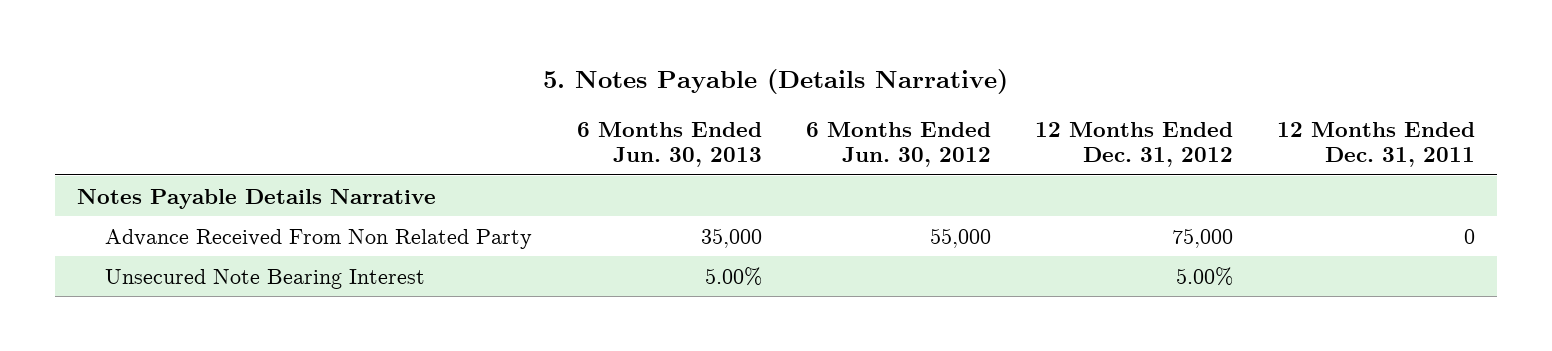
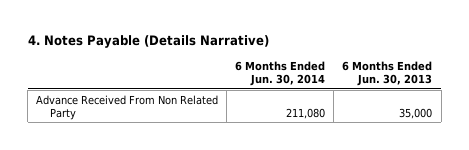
[543,69,1009,95] 5. Notes Payable (Details Narrative) -> [27,35,269,49] 4. Notes Payable (Details Narrative)
[805,121,991,167] 6 Months Ended Jun. 30, 2012 -> none
[1034,121,1233,167] 12 Months Ended Dec. 31, 2012 -> none
[1276,121,1475,167] 12 Months Ended Dec. 31, 2011 -> none
none -> [235,60,326,87] 6 Months Ended Jun. 30, 2014
[77,188,437,209] Notes Payable Details Narrative -> none
[105,268,426,289] Unsecured Note Bearing Interest -> none

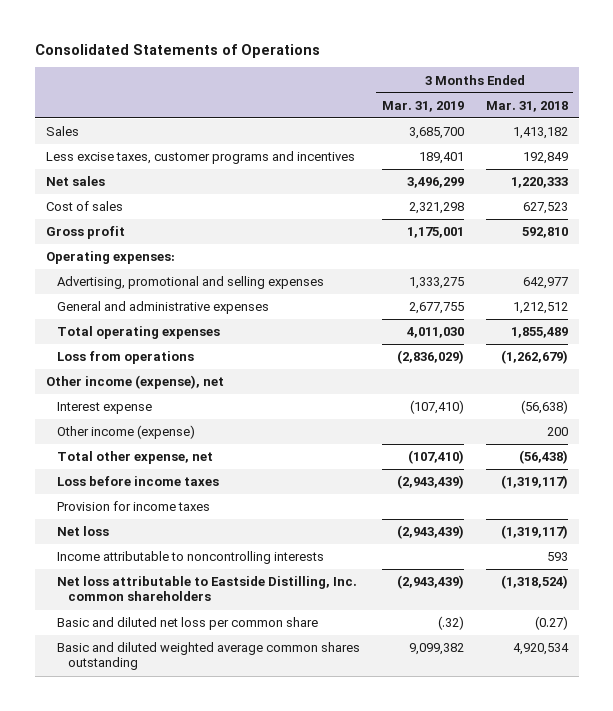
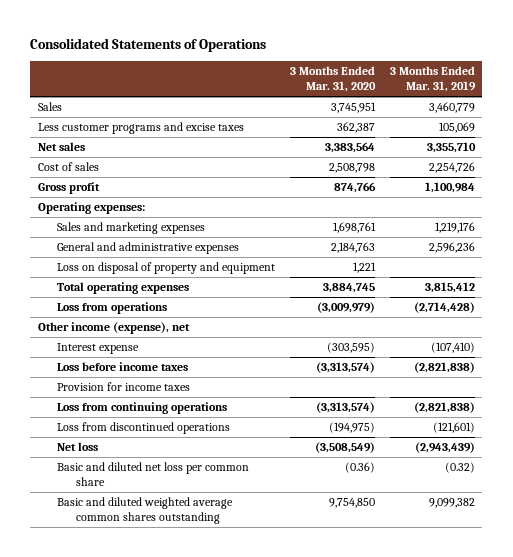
[485,100,568,112] Mar. 31, 2018 -> none
none -> [289,66,376,93] 3 Months Ended Mar. 31, 2020
[408,127,464,140] 3,685,700 -> [428,102,475,114] 3,460,779
[45,151,355,165] Less excise taxes, customer programs and incentives -> [38,122,245,135] Less customer programs and excise taxes
[418,152,464,165] 189,401 -> [438,122,475,134] 105,069
[406,177,464,189] 3,496,299 -> [426,142,476,154] 3,355,710
[408,202,464,215] 2,321,298 -> [428,162,475,174] 2,254,726
[406,227,464,239] 1,175,001 -> [424,182,475,194] 1,100,984
[56,276,324,290] Advertising, promotional and selling expenses -> [56,222,205,235] Sales and marketing expenses
[408,277,464,290] 1,333,275 -> [434,222,475,234] 1,219,176
[408,302,464,315] 2,677,755 -> [428,242,475,254] 2,596,236
none -> [56,262,275,275] Loss on disposal of property and equipment
[406,327,464,339] 4,011,030 -> [424,282,475,294] 3,815,412
[396,350,464,365] (2,836,029) -> [413,302,475,314] (2,714,428)
[56,425,195,440] Other income (expense) -> none
[56,451,213,465] Total other expense, net -> none
[396,475,464,490] (2,943,439) -> [413,362,475,374] (2,821,838)
none -> [56,402,227,415] Loss from continuing operations
none -> [56,422,230,435] Loss from discontinued operations
[56,551,324,565] Income attributable to noncontrolling interests -> none
[56,576,357,602] Net loss attributable to Eastside Distilling, Inc. common shareholders -> none
[437,616,464,631] (.32) -> [444,462,475,474] (0.32)

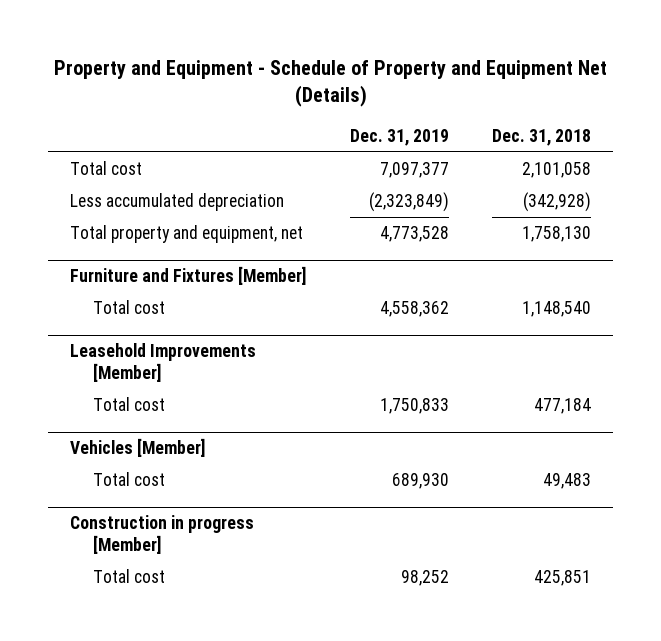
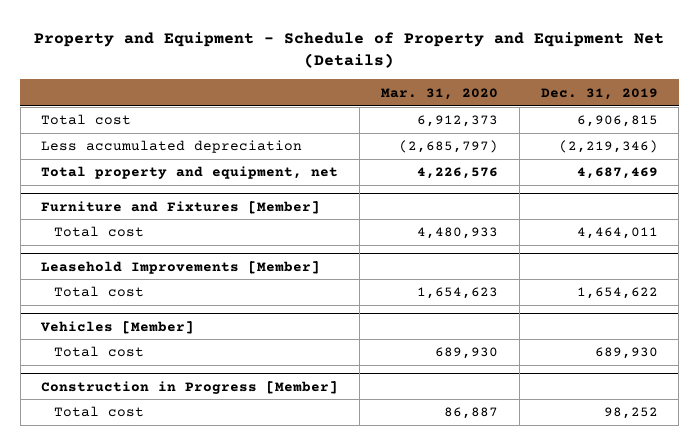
[492,128,592,146] Dec. 31, 2018 -> none
none -> [380,87,498,100] Mar. 31, 2020
[379,162,449,179] 7,097,377 -> [576,115,658,128] 6,906,815
[368,192,449,213] (2,323,849) -> [558,140,658,154] (2,219,346)
[379,226,449,243] 4,773,528 -> [576,167,658,180] 4,687,469
[379,301,449,318] 4,558,362 -> [576,227,658,240] 4,464,011
[379,398,449,415] 1,750,833 -> [576,287,658,300] 1,654,622
[69,515,254,555] Construction in progress [Member] -> [41,380,339,394] Construction in Progress [Member]

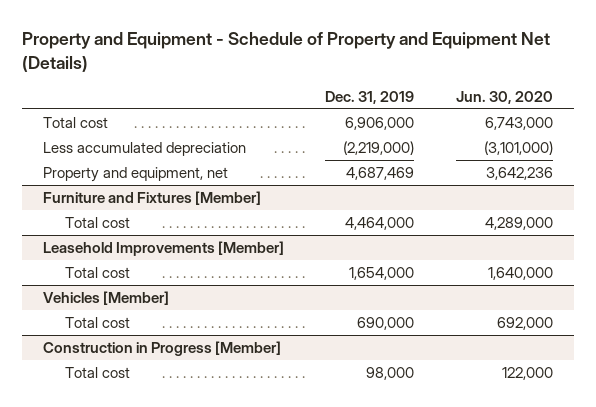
[380,87,498,100] Mar. 31, 2020 -> none
none -> [455,90,553,104] Jun. 30, 2020
[576,115,658,128] 6,906,815 -> [345,116,415,130] 6,906,000
[558,140,658,154] (2,219,346) -> [343,140,415,155] (2,219,000)
[41,166,339,180] Total property and equipment, net -> [42,166,228,182] Property and equipment, net
[576,227,658,240] 4,464,011 -> [345,216,415,230] 4,464,000
[576,287,658,300] 1,654,622 -> [349,266,415,280] 1,654,000
[594,347,658,360] 689,930 -> [357,316,415,330] 690,000
[603,407,658,420] 98,252 -> [366,366,415,380] 98,000

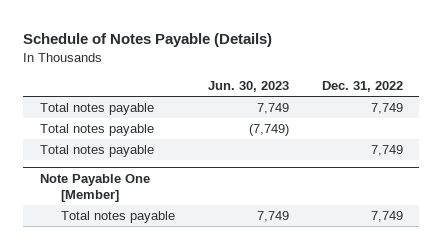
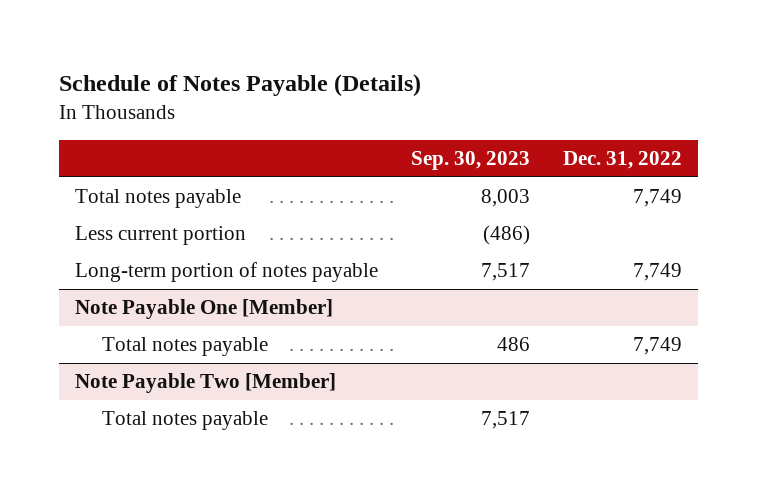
[207,81,289,93] Jun. 30, 2023 -> none
none -> [410,151,530,171] Sep. 30, 2023
[39,124,154,137] Total notes payable -> [74,226,246,246] Less current portion
[39,145,154,158] Total notes payable -> [74,262,378,283] Long-term portion of notes payable
none -> [74,373,336,394] Note Payable Two [Member]
none -> [101,411,268,431] Total notes payable

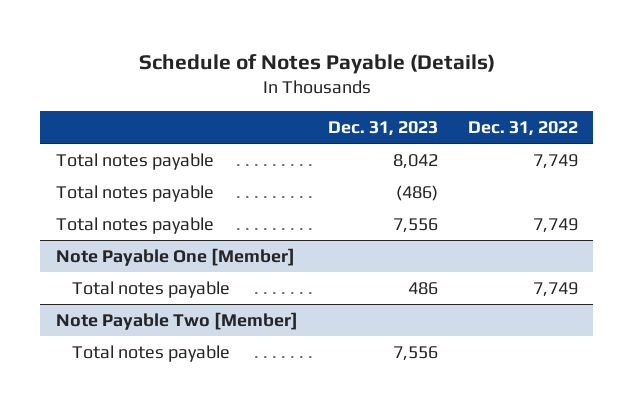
[410,151,530,171] Sep. 30, 2023 -> none
none -> [327,121,438,137] Dec. 31, 2023
[74,226,246,246] Less current portion -> [55,184,214,202] Total notes payable
[74,262,378,283] Long-term portion of notes payable -> [55,216,214,234] Total notes payable

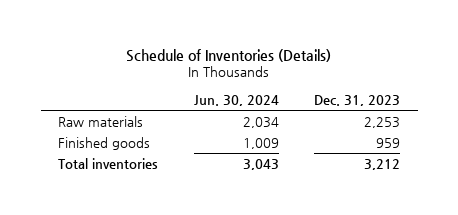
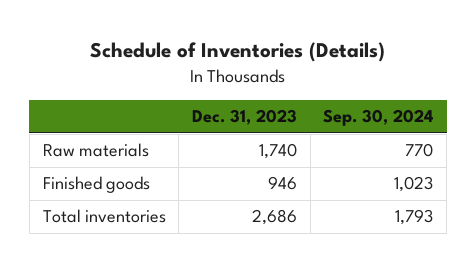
[193,94,279,106] Jun. 30, 2024 -> none
none -> [323,109,434,127] Sep. 30, 2024
[363,117,400,129] 2,253 -> [258,143,297,160] 1,740
[375,138,400,149] 959 -> [267,176,297,191] 946
[363,159,400,171] 3,212 -> [251,209,297,226] 2,686

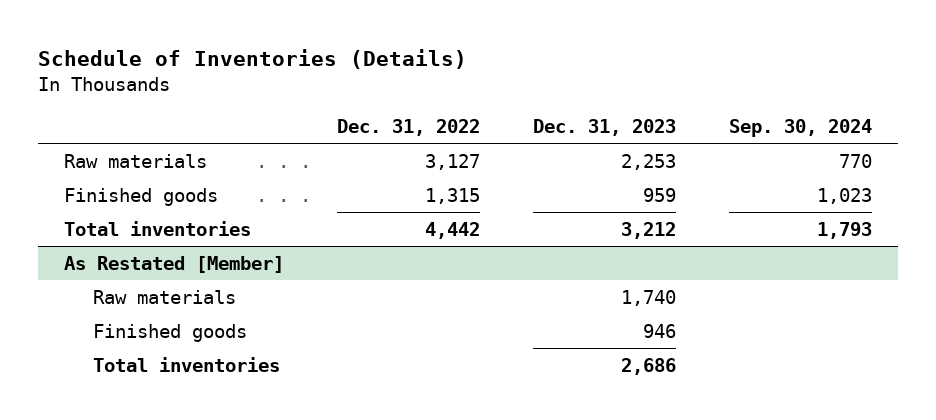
none -> [337,118,481,136] Dec. 31, 2022
[258,143,297,160] 1,740 -> [620,153,676,170] 2,253
[267,176,297,191] 946 -> [642,187,676,202] 959
[251,209,297,226] 2,686 -> [620,221,676,239] 3,212
none -> [64,255,285,273] As Restated [Member]
none -> [93,289,237,304] Raw materials
none -> [93,323,248,342] Finished goods
none -> [93,356,281,372] Total inventories

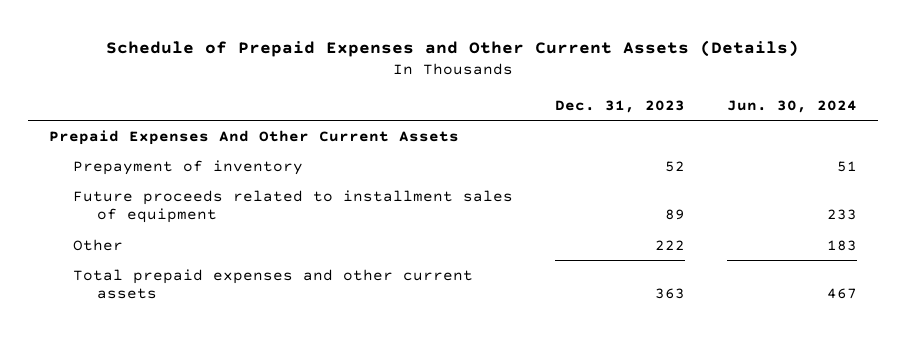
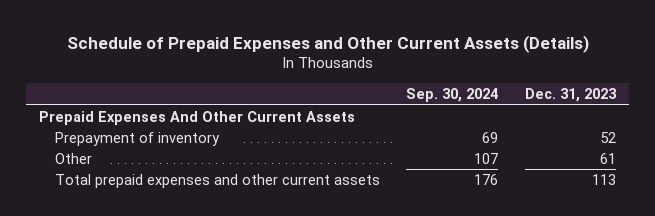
[726,99,857,113] Jun. 30, 2024 -> none
none -> [406,88,499,103] Sep. 30, 2024
[73,189,514,224] Future proceeds related to installment sales of equipment -> none
[654,239,685,250] 222 -> [599,152,616,164] 61
[654,288,685,300] 363 -> [591,173,616,185] 113

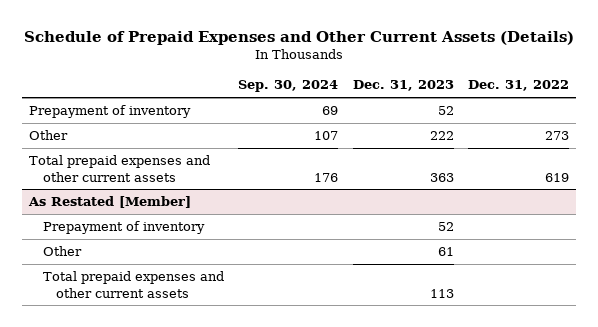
none -> [468,80,570,92] Dec. 31, 2022
[39,110,356,125] Prepaid Expenses And Other Current Assets -> none
[599,152,616,164] 61 -> [429,131,454,141] 222
[591,173,616,185] 113 -> [429,172,454,182] 363
none -> [28,196,192,209] As Restated [Member]
none -> [42,221,205,235] Prepayment of inventory
none -> [42,246,82,257] Other
none -> [42,271,224,298] Total prepaid expenses and other current assets

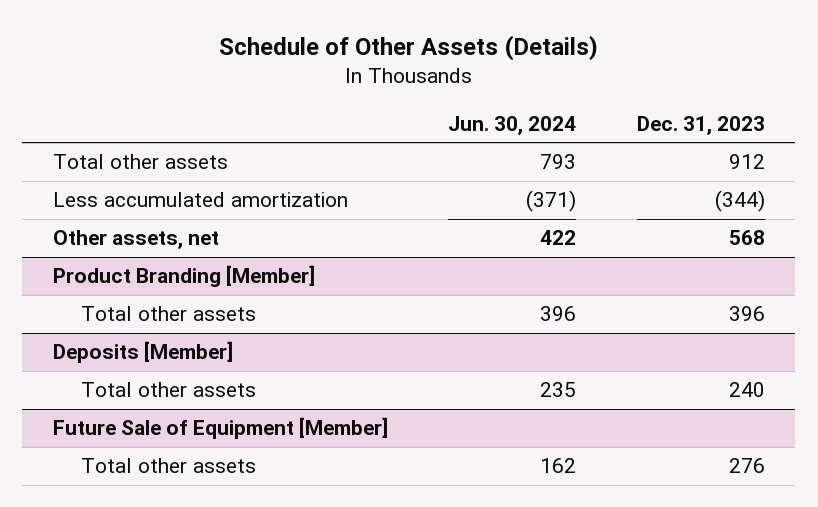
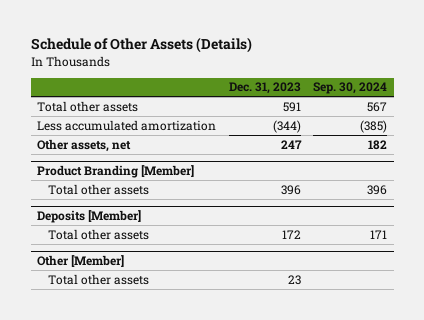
[448,115,577,135] Jun. 30, 2024 -> none
none -> [313,82,388,95] Sep. 30, 2024
[729,154,766,170] 912 -> [282,101,301,112] 591
[729,230,766,246] 568 -> [280,139,302,149] 247
[52,417,388,440] Future Sale of Equipment [Member] -> none
[729,382,766,398] 240 -> [281,229,301,239] 172
none -> [37,255,125,268] Other [Member]
[729,458,766,474] 276 -> [287,274,301,285] 23

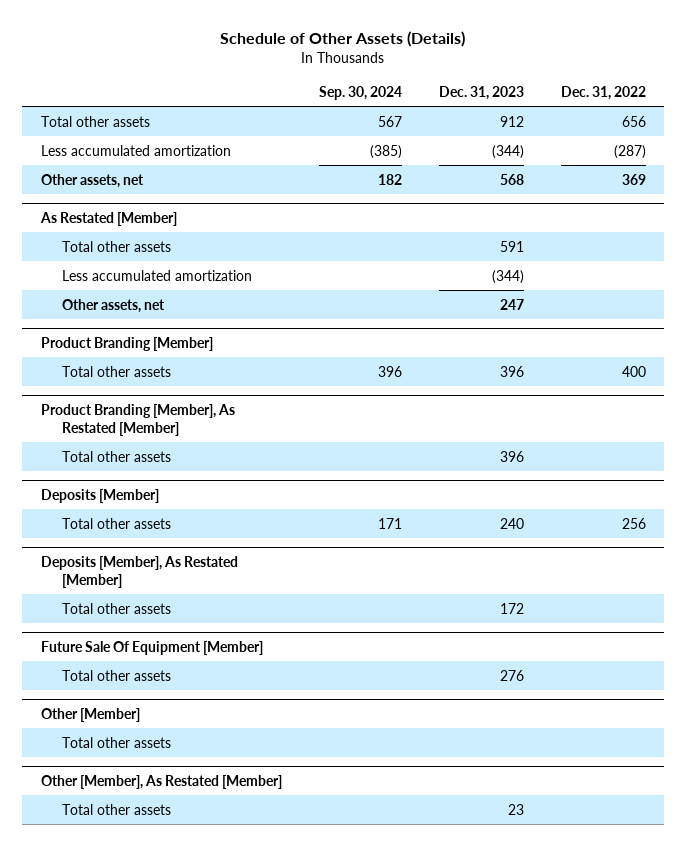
none -> [560,85,646,100] Dec. 31, 2022
[282,101,301,112] 591 -> [499,115,524,127] 912
[280,139,302,149] 247 -> [499,173,524,185] 568
none -> [39,211,177,226] As Restated [Member]
none -> [61,240,171,252] Total other assets
none -> [61,269,252,281] Less accumulated amortization
none -> [61,298,165,313] Other assets, net
none -> [40,403,235,436] Product Branding [Member], As Restated [Member]
none -> [61,450,171,462] Total other assets
[281,229,301,239] 172 -> [499,517,524,529] 240
none -> [40,555,238,588] Deposits [Member], As Restated [Member]
none -> [61,602,171,614] Total other assets
none -> [40,640,263,655] Future Sale Of Equipment [Member]
none -> [61,669,171,681] Total other assets
none -> [61,736,171,748] Total other assets
none -> [40,774,282,789] Other [Member], As Restated [Member]

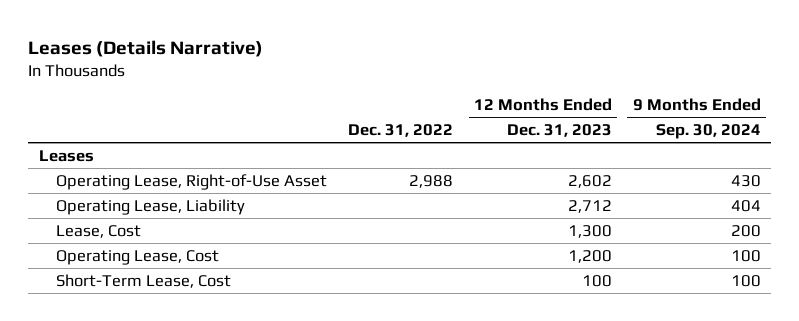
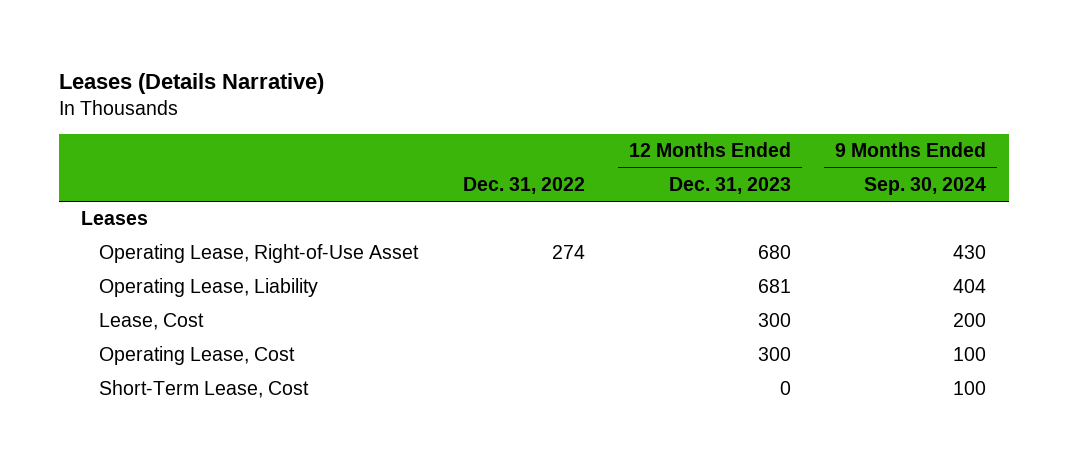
[409,174,454,188] 2,988 -> [551,245,585,260] 274
[567,174,612,188] 2,602 -> [757,245,791,260] 680
[567,199,612,213] 2,712 -> [757,279,791,294] 681
[567,224,612,238] 1,300 -> [757,313,791,328] 300
[567,249,612,263] 1,200 -> [757,347,791,362] 300
[581,274,612,287] 100 -> [779,381,791,396] 0

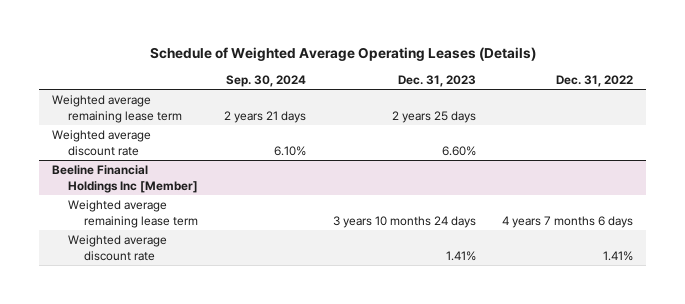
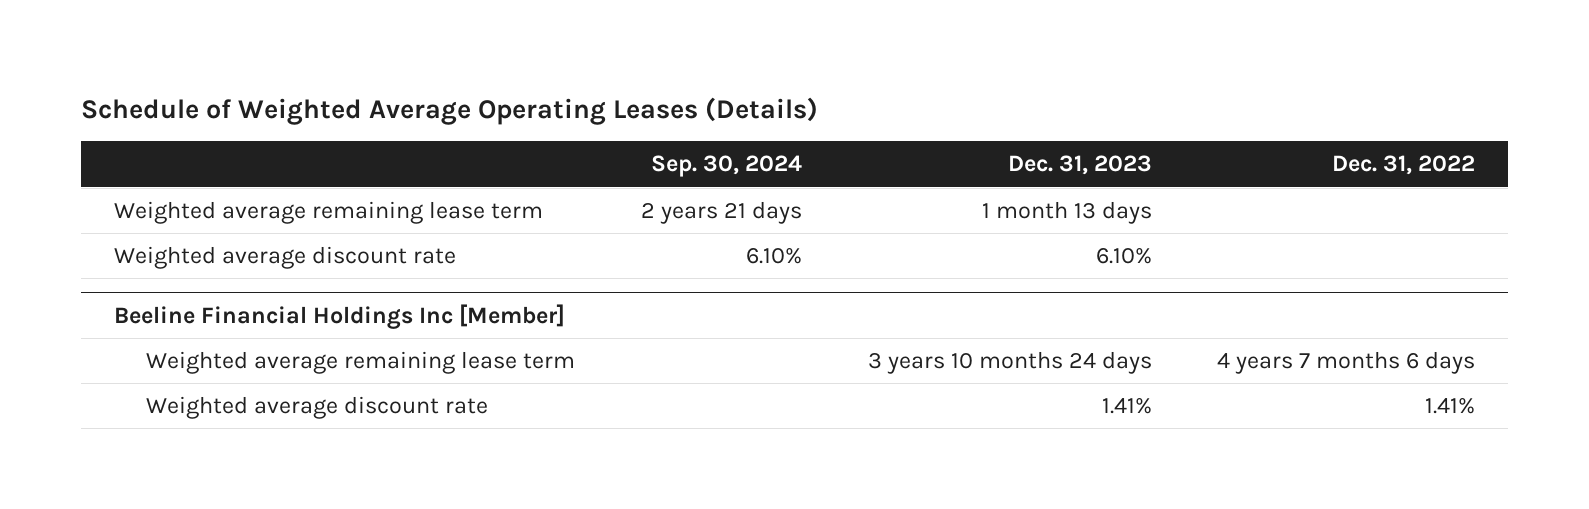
[391,110,476,123] 2 years 25 days -> [981,200,1152,224] 1 month 13 days
[441,145,476,156] 6.60% -> [1095,247,1152,264] 6.10%

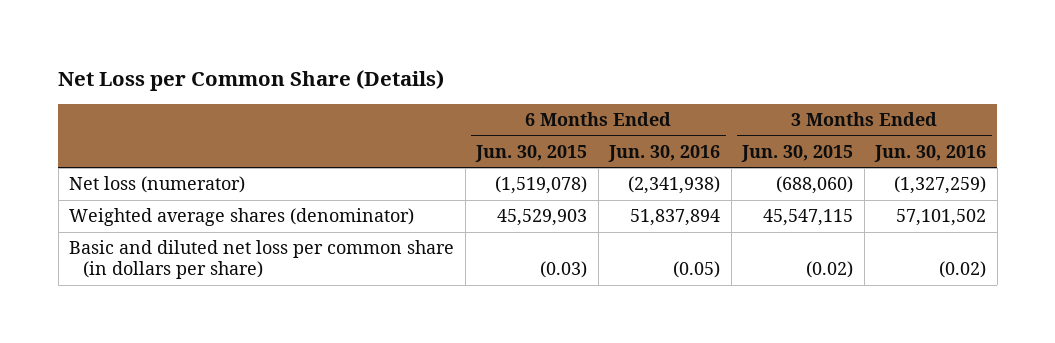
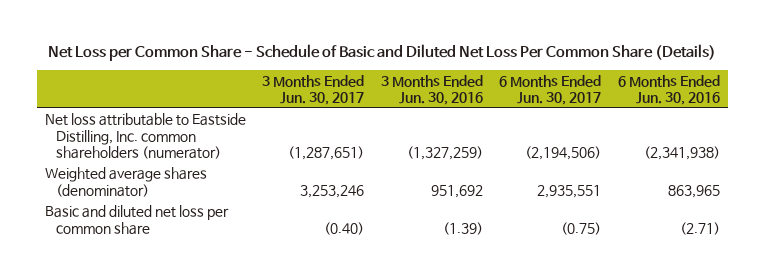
[58,69,445,91] Net Loss per Common Share (Details) -> [48,44,717,62] Net Loss per Common Share - Schedule of Basic and Diluted Net Loss Per Common Share (Details)
[475,144,588,162] Jun. 30, 2015 -> none
[741,144,854,162] Jun. 30, 2015 -> none
none -> [262,74,365,106] 3 Months Ended Jun. 30, 2017
none -> [499,74,602,106] 6 Months Ended Jun. 30, 2017
[69,176,246,194] Net loss (numerator) -> [44,113,246,160] Net loss attributable to Eastside Distilling, Inc. common shareholders (numerator)
[630,209,721,227] 51,837,894 -> [667,184,720,198] 863,965
[896,209,987,227] 57,101,502 -> [430,184,483,198] 951,692
[69,240,455,280] Basic and diluted net loss per common share (in dollars per share) -> [44,205,229,235] Basic and diluted net loss per common share
[673,261,721,279] (0.05) -> [679,221,720,235] (2.71)
[939,261,987,279] (0.02) -> [442,221,483,235] (1.39)

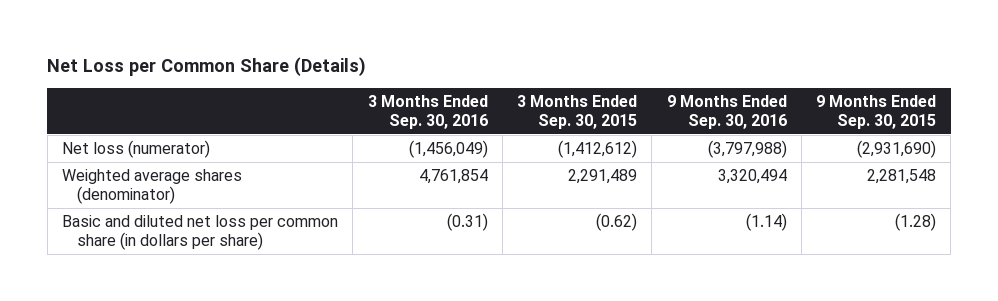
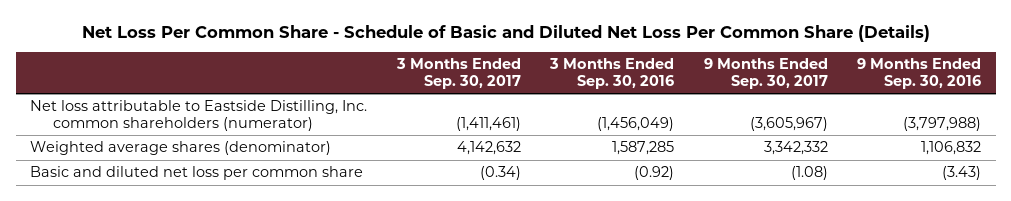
[47,56,367,76] Net Loss per Common Share (Details) -> [81,24,930,42] Net Loss Per Common Share - Schedule of Basic and Diluted Net Loss Per Common Share (Details)
[517,94,638,129] 3 Months Ended Sep. 30, 2015 -> none
[816,94,937,129] 9 Months Ended Sep. 30, 2015 -> none
none -> [395,58,521,90] 3 Months Ended Sep. 30, 2017
none -> [703,58,828,90] 9 Months Ended Sep. 30, 2017
[62,140,211,159] Net loss (numerator) -> [30,100,368,132] Net loss attributable to Eastside Distilling, Inc. common shareholders (numerator)
[418,169,488,185] 4,761,854 -> [612,141,675,156] 1,587,285
[717,169,787,185] 3,320,494 -> [921,141,982,156] 1,106,832
[62,215,339,251] Basic and diluted net loss per common share (in dollars per share) -> [30,166,364,181] Basic and diluted net loss per common share
[446,213,488,232] (0.31) -> [634,166,675,181] (0.92)
[745,213,787,232] (1.14) -> [942,166,982,181] (3.43)

